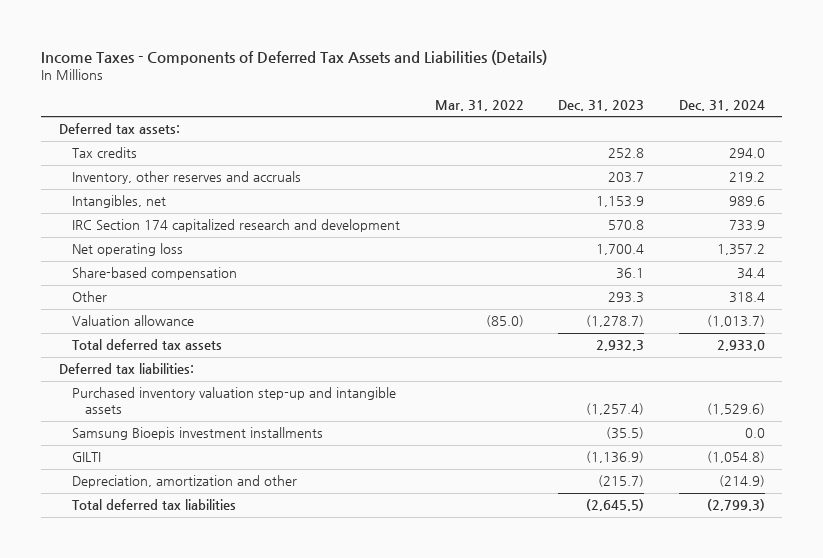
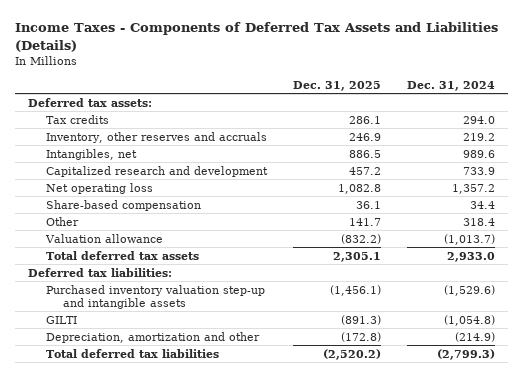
[434,99,524,111] Mar. 31, 2022 -> none
[558,99,645,111] Dec. 31, 2023 -> none
none -> [292,80,381,91] Dec. 31, 2025
[72,219,401,233] IRC Section 174 capitalized research and development -> [45,165,268,177] Capitalized research and development
[72,427,324,441] Samsung Bioepis investment installments -> none

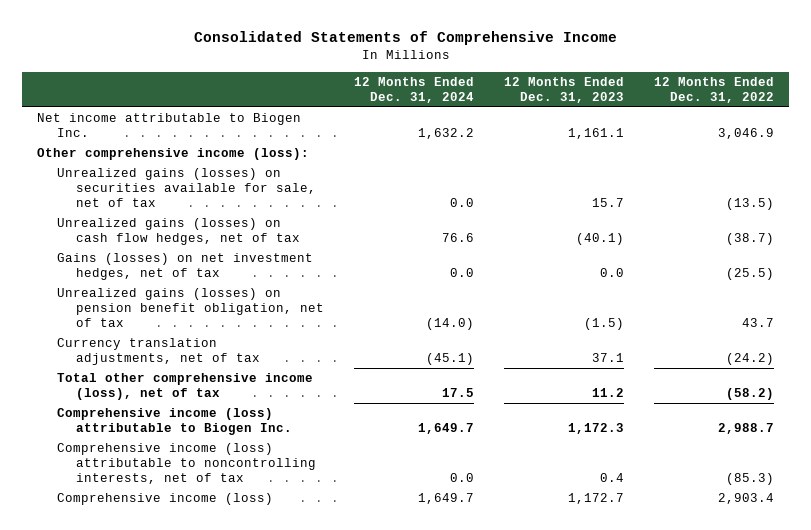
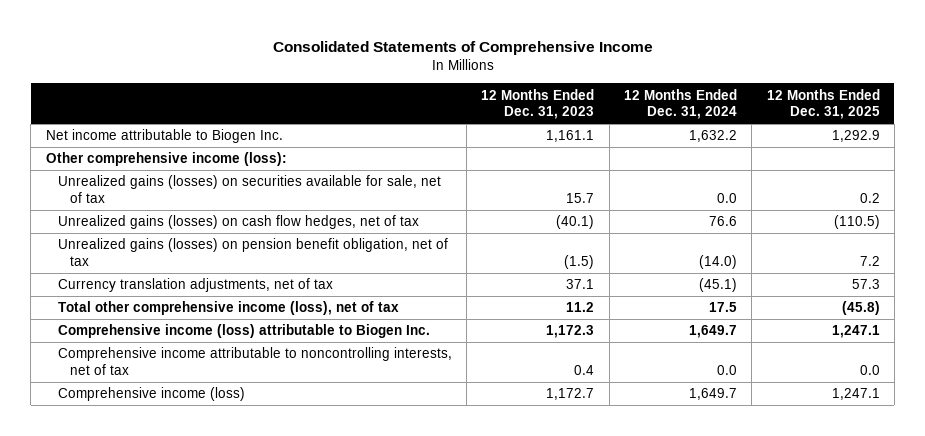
[653,76,774,103] 12 Months Ended Dec. 31, 2022 -> none
none -> [766,88,880,120] 12 Months Ended Dec. 31, 2025
[56,252,313,281] Gains (losses) on net investment hedges, net of tax -> none
[56,442,317,485] Comprehensive income (loss) attributable to noncontrolling interests, net of tax -> [57,347,452,375] Comprehensive income attributable to noncontrolling interests, net of tax

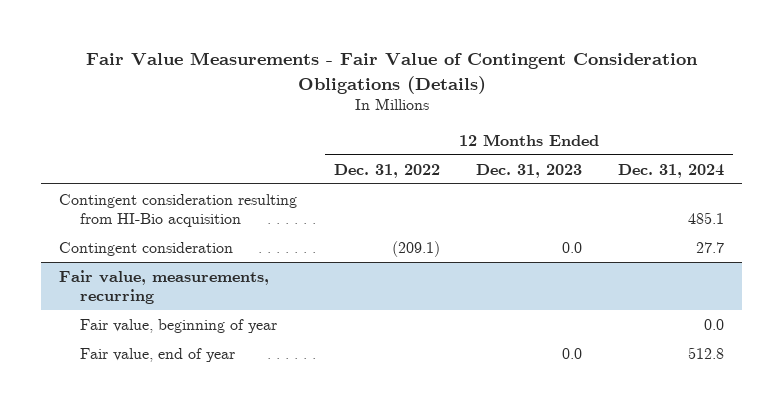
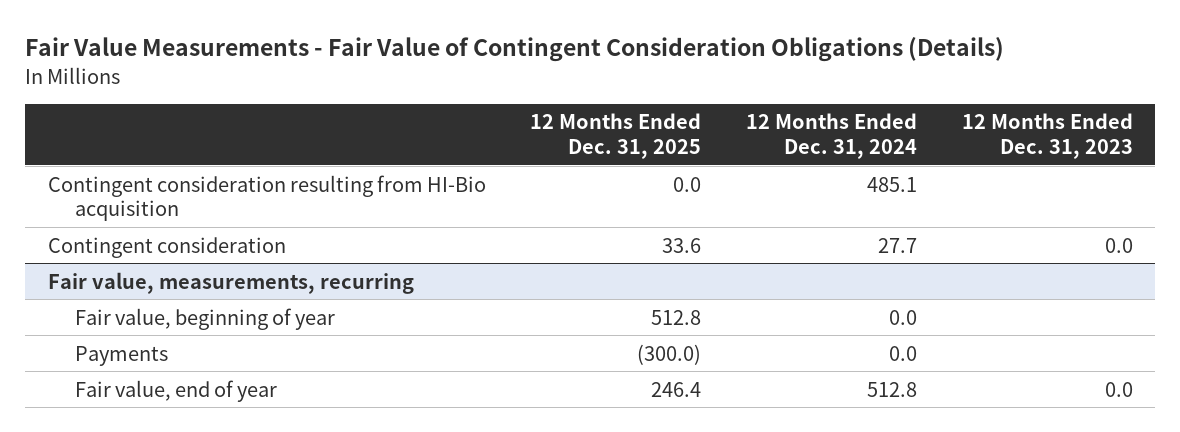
[333,163,440,178] Dec. 31, 2022 -> none
none -> [530,113,702,159] 12 Months Ended Dec. 31, 2025
none -> [75,345,169,366] Payments

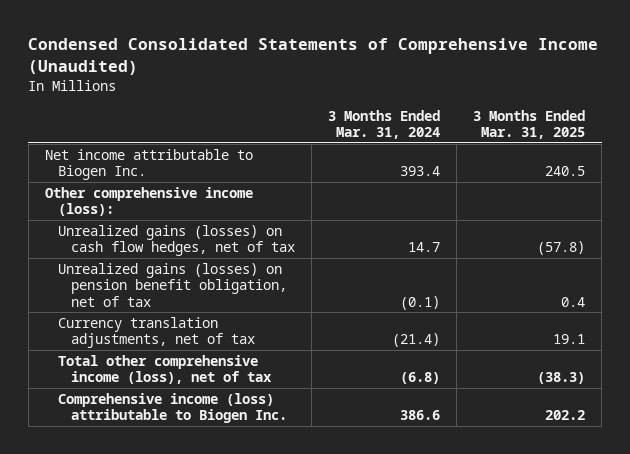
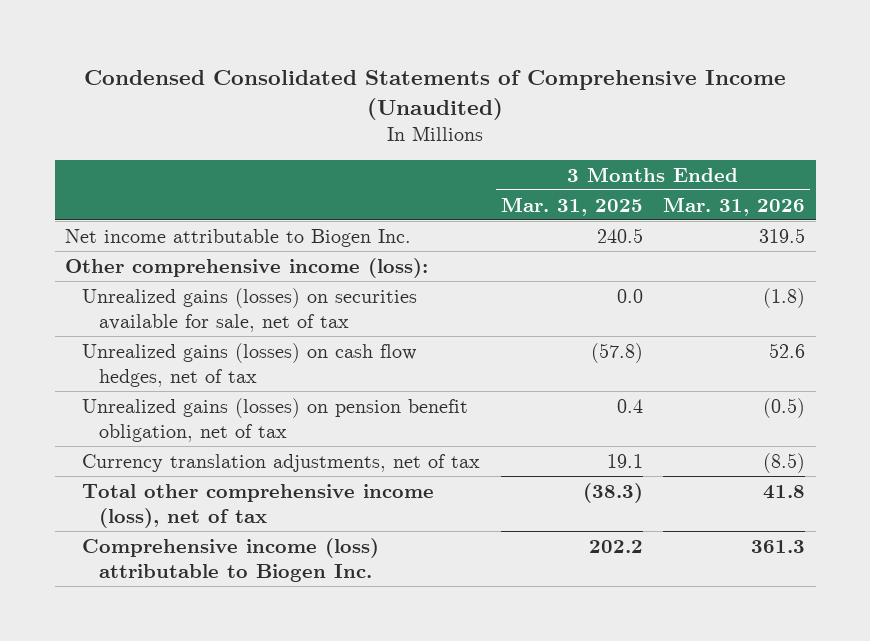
[328,109,441,140] 3 Months Ended Mar. 31, 2024 -> none
none -> [663,196,806,216] Mar. 31, 2026
none -> [82,287,418,332] Unrealized gains (losses) on securities available for sale, net of tax

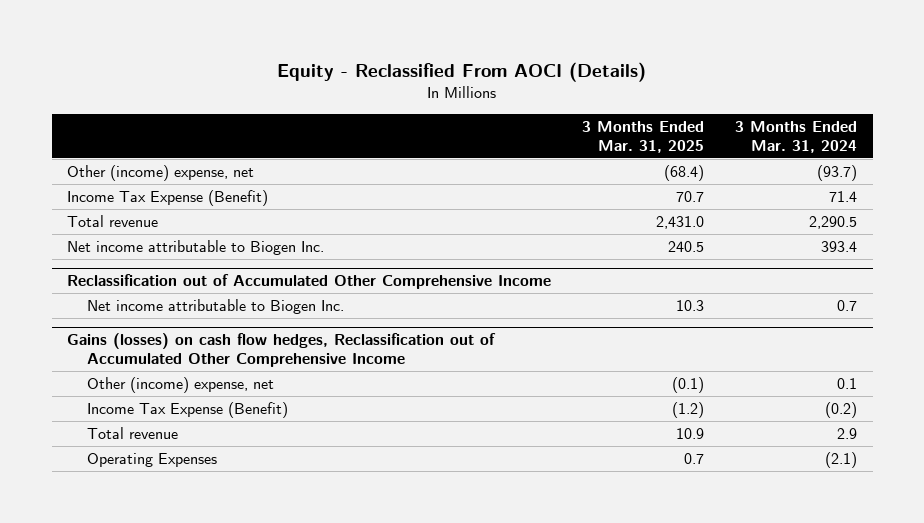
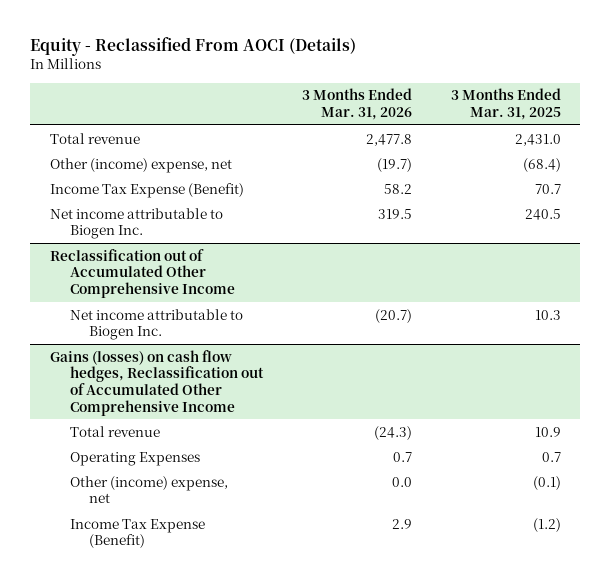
[735,121,858,153] 3 Months Ended Mar. 31, 2024 -> none
none -> [301,88,412,120] 3 Months Ended Mar. 31, 2026
[67,215,159,228] Total revenue -> [49,132,140,144] Total revenue
[86,377,274,394] Other (income) expense, net -> [69,475,228,504] Other (income) expense, net
[86,402,288,419] Income Tax Expense (Benefit) -> [69,518,205,549] Income Tax Expense (Benefit)

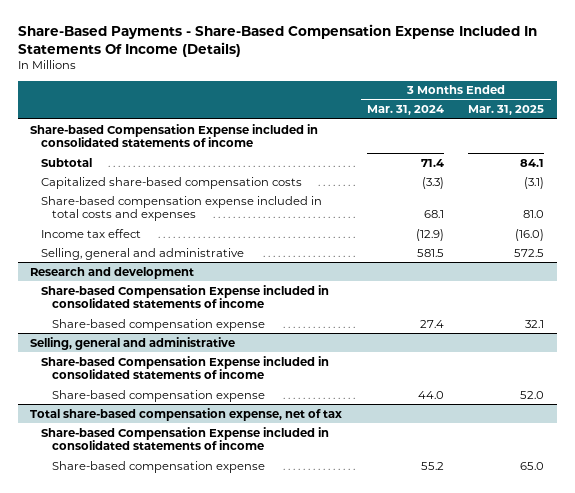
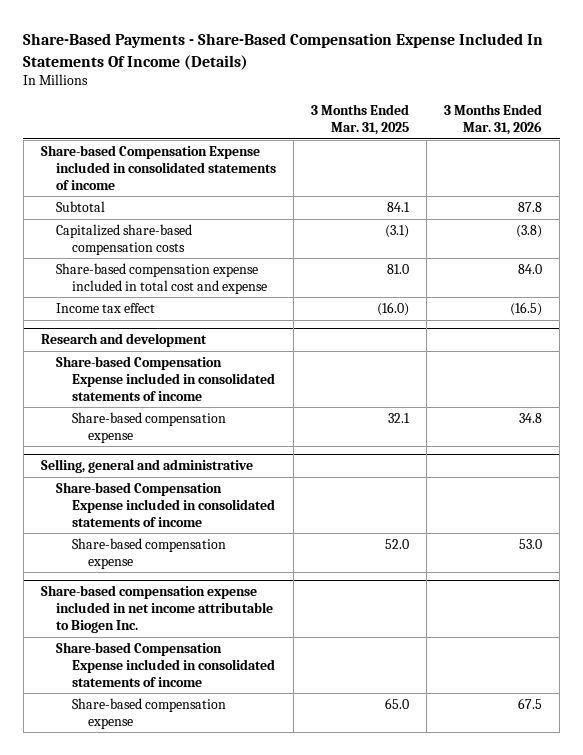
[366,105,444,116] Mar. 31, 2024 -> none
none -> [444,104,543,136] 3 Months Ended Mar. 31, 2026
[40,195,322,222] Share-based compensation expense included in total costs and expenses -> [56,263,268,294] Share-based compensation expense included in total cost and expense
[40,247,244,260] Selling, general and administrative -> none
[30,407,343,421] Total share-based compensation expense, net of tax -> [40,585,274,634] Share-based compensation expense included in net income attributable to Biogen Inc.

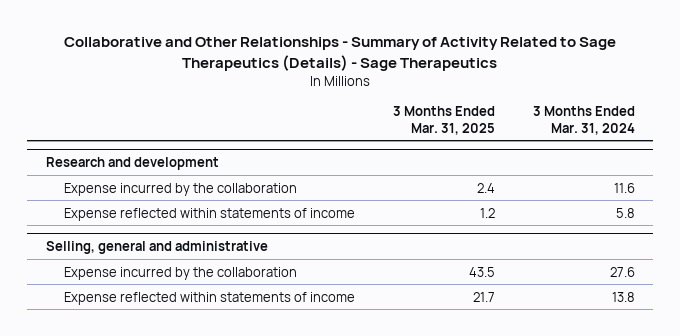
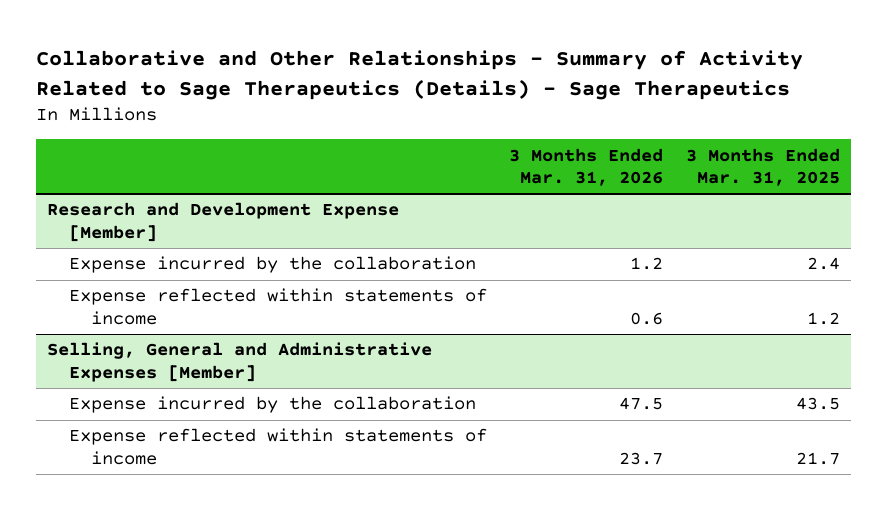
[532,106,635,135] 3 Months Ended Mar. 31, 2024 -> none
none -> [509,147,664,186] 3 Months Ended Mar. 31, 2026
[45,156,219,170] Research and development -> [47,202,400,242] Research and Development Expense [Member]
[45,240,268,254] Selling, general and administrative -> [47,342,433,382] Selling, General and Administrative Expenses [Member]

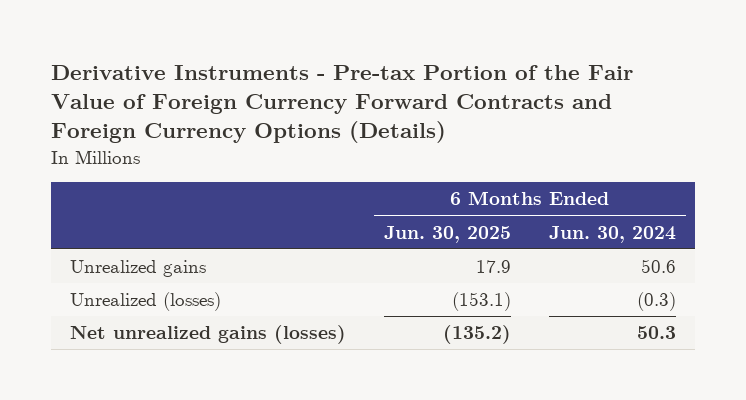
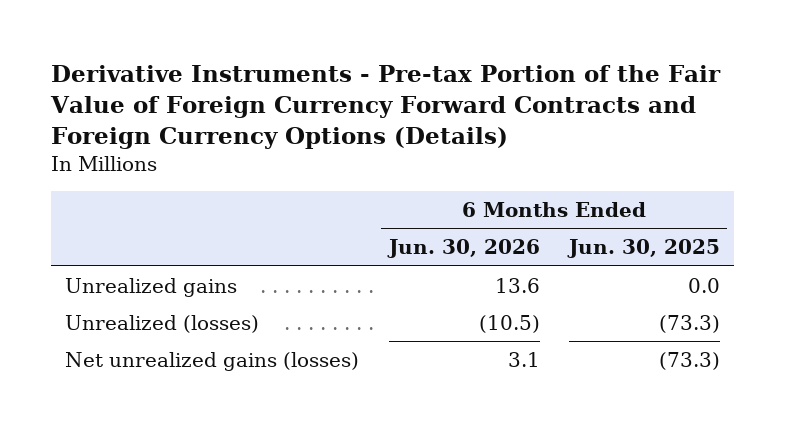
[549,225,677,243] Jun. 30, 2024 -> none
none -> [386,239,540,259] Jun. 30, 2026
[476,260,512,274] 17.9 -> [687,278,720,294] 0.0
[452,292,512,312] (153.1) -> [658,315,720,334] (73.3)
[443,325,512,345] (135.2) -> [658,352,720,371] (73.3)

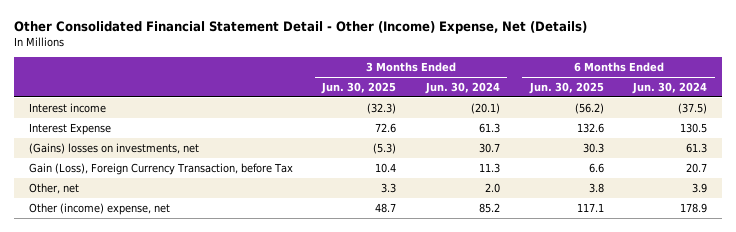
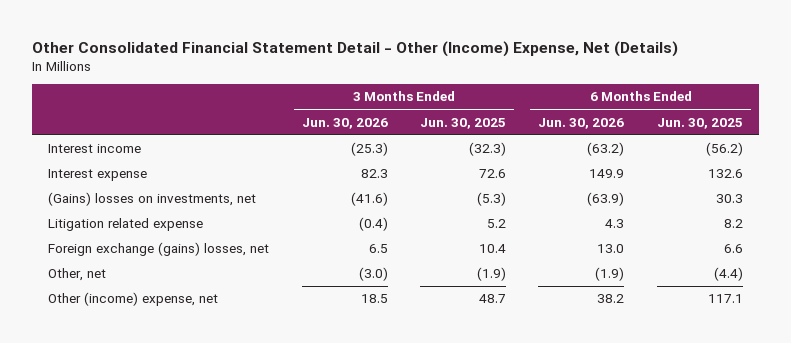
[424,82,500,95] Jun. 30, 2024 -> none
[632,82,708,95] Jun. 30, 2024 -> none
none -> [301,117,388,129] Jun. 30, 2026
none -> [538,117,625,129] Jun. 30, 2026
[28,122,111,135] Interest Expense -> [48,169,148,182] Interest expense
none -> [48,218,204,232] Litigation related expense
[28,162,293,175] Gain (Loss), Foreign Currency Transaction, before Tax -> [48,242,270,257] Foreign exchange (gains) losses, net
[381,182,397,193] 3.3 -> [477,267,507,282] (1.9)
[588,182,604,193] 3.8 -> [713,267,743,282] (4.4)

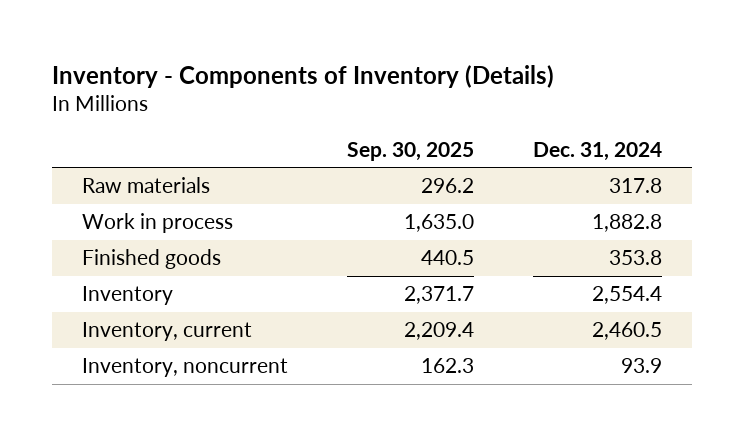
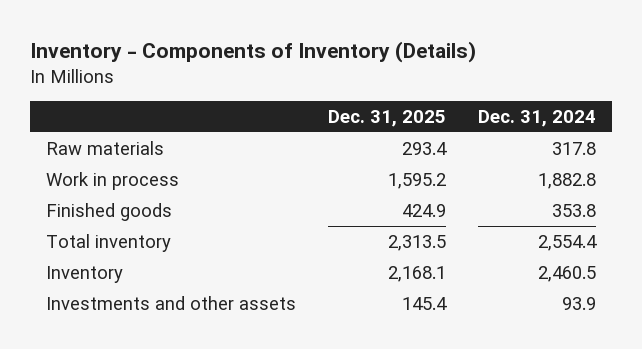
[346,141,474,161] Sep. 30, 2025 -> none
none -> [327,109,446,127] Dec. 31, 2025
[81,322,252,342] Inventory, current -> none
none -> [45,233,171,252] Total inventory
[592,286,663,305] 2,554.4 -> [538,265,597,282] 2,460.5
[81,358,288,378] Inventory, noncurrent -> [45,295,296,310] Investments and other assets

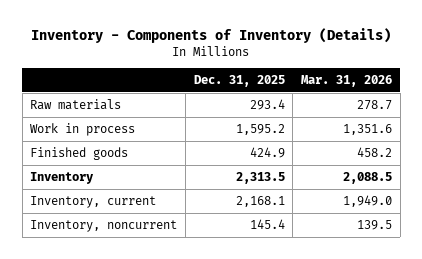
[478,109,597,127] Dec. 31, 2024 -> none
none -> [300,75,392,88] Mar. 31, 2026
[45,233,171,252] Total inventory -> [30,171,95,184] Inventory
[45,265,123,283] Inventory -> [30,195,157,208] Inventory, current
[45,295,296,310] Investments and other assets -> [30,219,178,232] Inventory, noncurrent

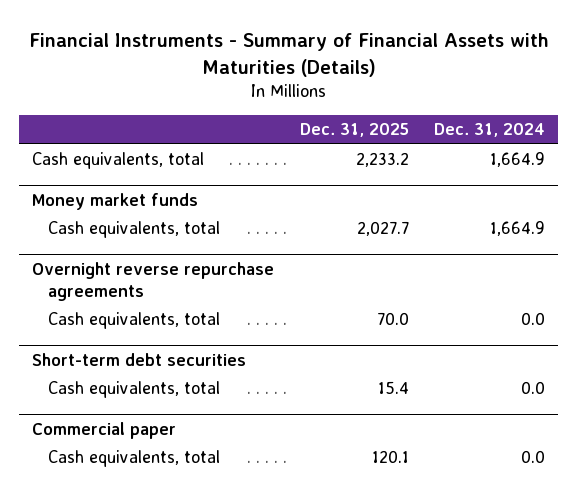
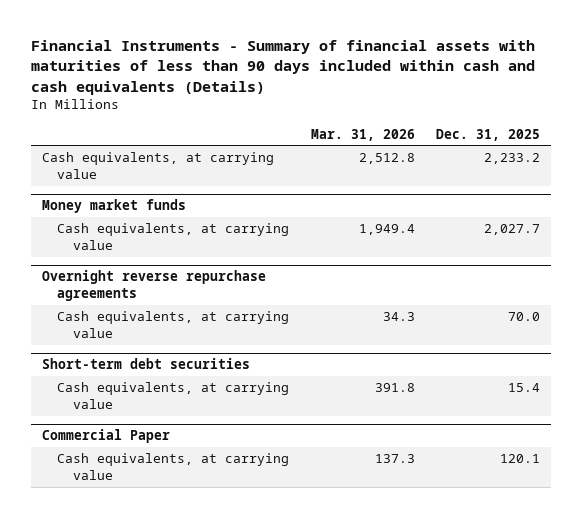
[28,32,549,77] Financial Instruments - Summary of Financial Assets with Maturities (Details) -> [30,40,535,95] Financial Instruments - Summary of financial assets with maturities of less than 90 days included within cash and cash equivalents (Details)
[434,123,546,138] Dec. 31, 2024 -> none
none -> [310,128,415,141] Mar. 31, 2026
[32,152,205,170] Cash equivalents, total -> [41,152,274,179] Cash equivalents, at carrying value
[48,221,221,239] Cash equivalents, total -> [57,223,290,250] Cash equivalents, at carrying value
[48,312,221,330] Cash equivalents, total -> [57,311,290,338] Cash equivalents, at carrying value
[48,381,221,399] Cash equivalents, total -> [57,382,290,409] Cash equivalents, at carrying value
[32,421,177,439] Commercial paper -> [41,429,170,444] Commercial Paper
[48,450,221,468] Cash equivalents, total -> [57,453,290,480] Cash equivalents, at carrying value

